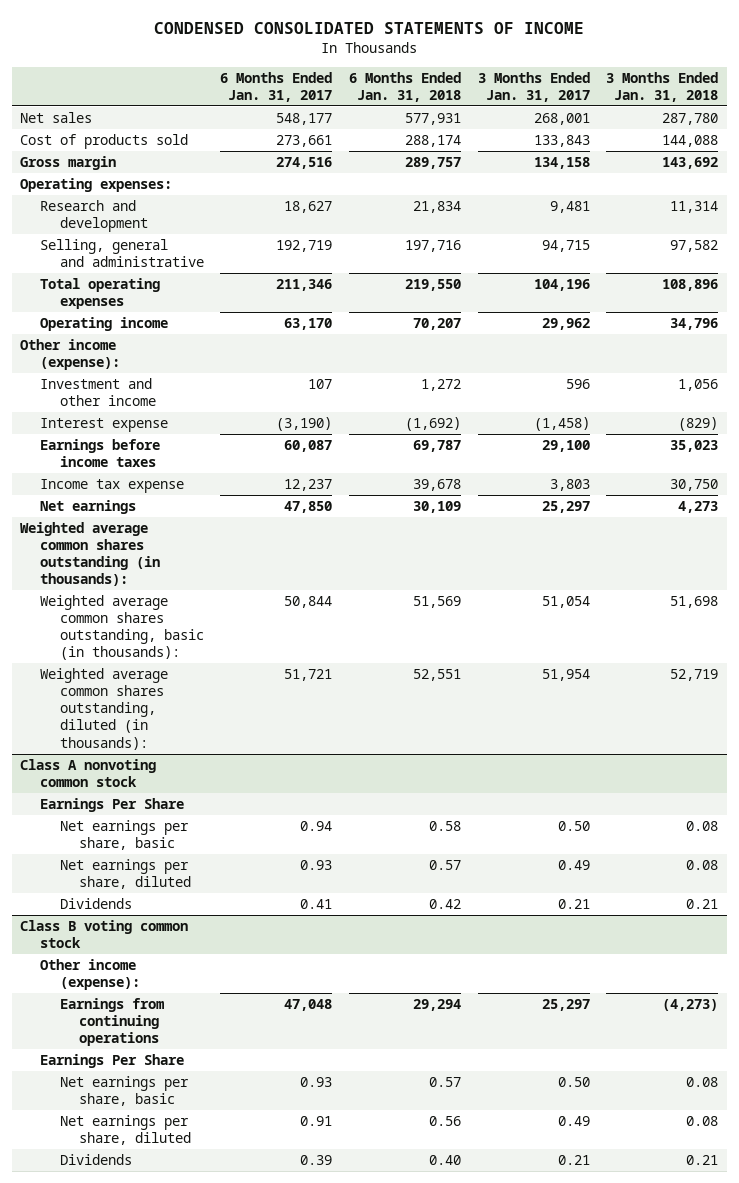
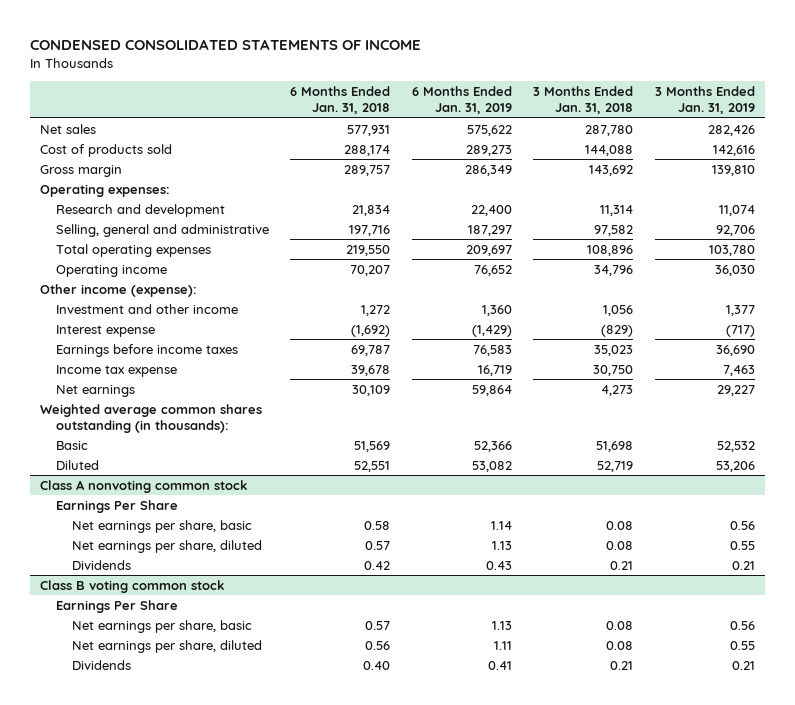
[220,71,333,102] 6 Months Ended Jan. 31, 2017 -> none
[477,71,590,102] 3 Months Ended Jan. 31, 2017 -> none
none -> [411,85,512,115] 6 Months Ended Jan. 31, 2019
none -> [654,85,755,115] 3 Months Ended Jan. 31, 2019
[39,594,204,661] Weighted average common shares outstanding, basic (in thousands): -> [56,440,89,450] Basic
[39,667,168,750] Weighted average common shares outstanding, diluted (in thousands): -> [56,459,100,470] Diluted
[39,958,140,991] Other income (expense): -> none
[59,997,164,1047] Earnings from continuing operations -> none

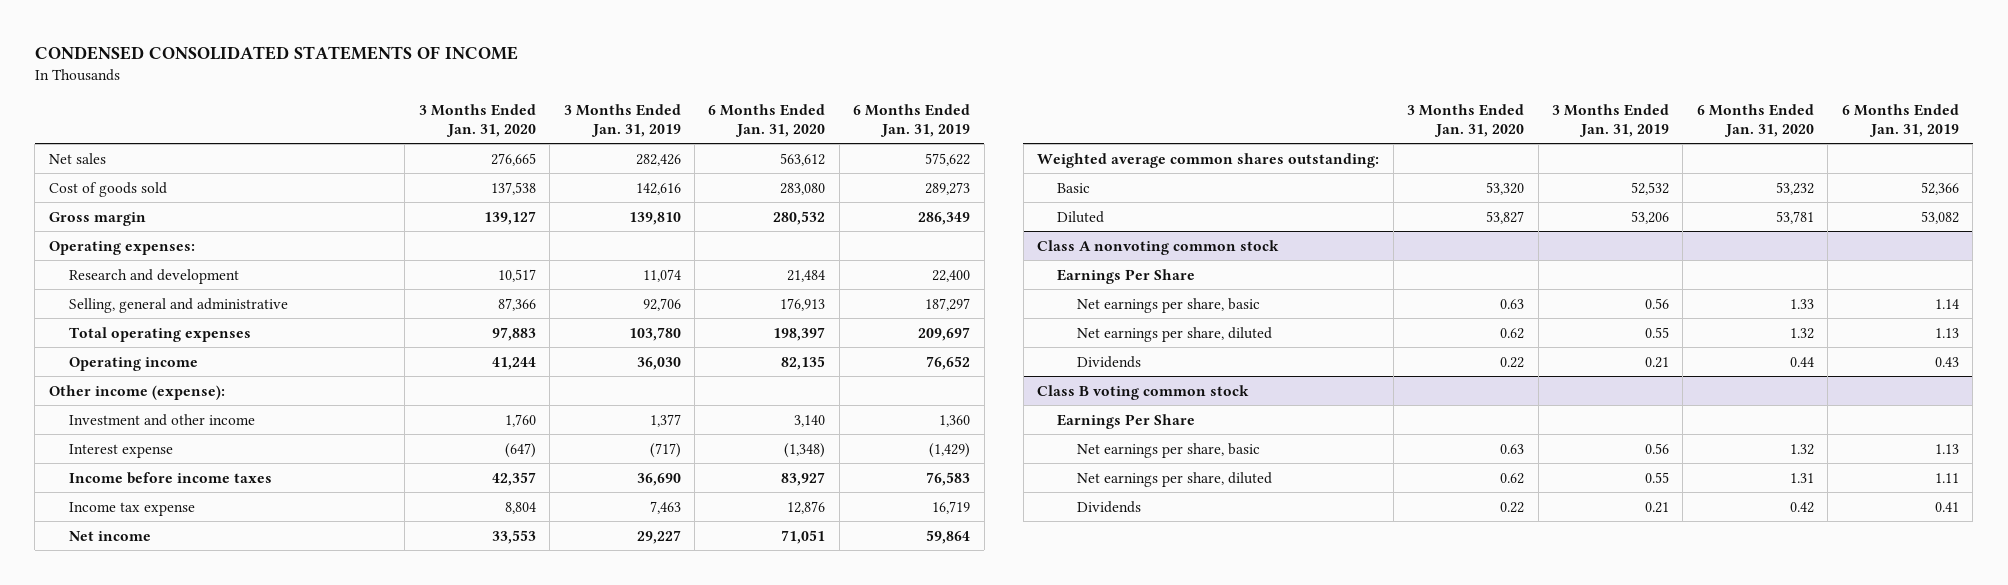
[290,85,391,115] 6 Months Ended Jan. 31, 2018 -> none
[533,85,634,115] 3 Months Ended Jan. 31, 2018 -> none
none -> [418,103,536,137] 3 Months Ended Jan. 31, 2020
none -> [708,103,826,137] 6 Months Ended Jan. 31, 2020
[40,143,173,157] Cost of products sold -> [48,181,167,197] Cost of goods sold
[56,343,239,357] Earnings before income taxes -> [68,471,272,484] Income before income taxes
[56,384,136,397] Net earnings -> [68,530,151,541] Net income
[40,403,263,434] Weighted average common shares outstanding (in thousands): -> [1037,152,1380,168] Weighted average common shares outstanding:

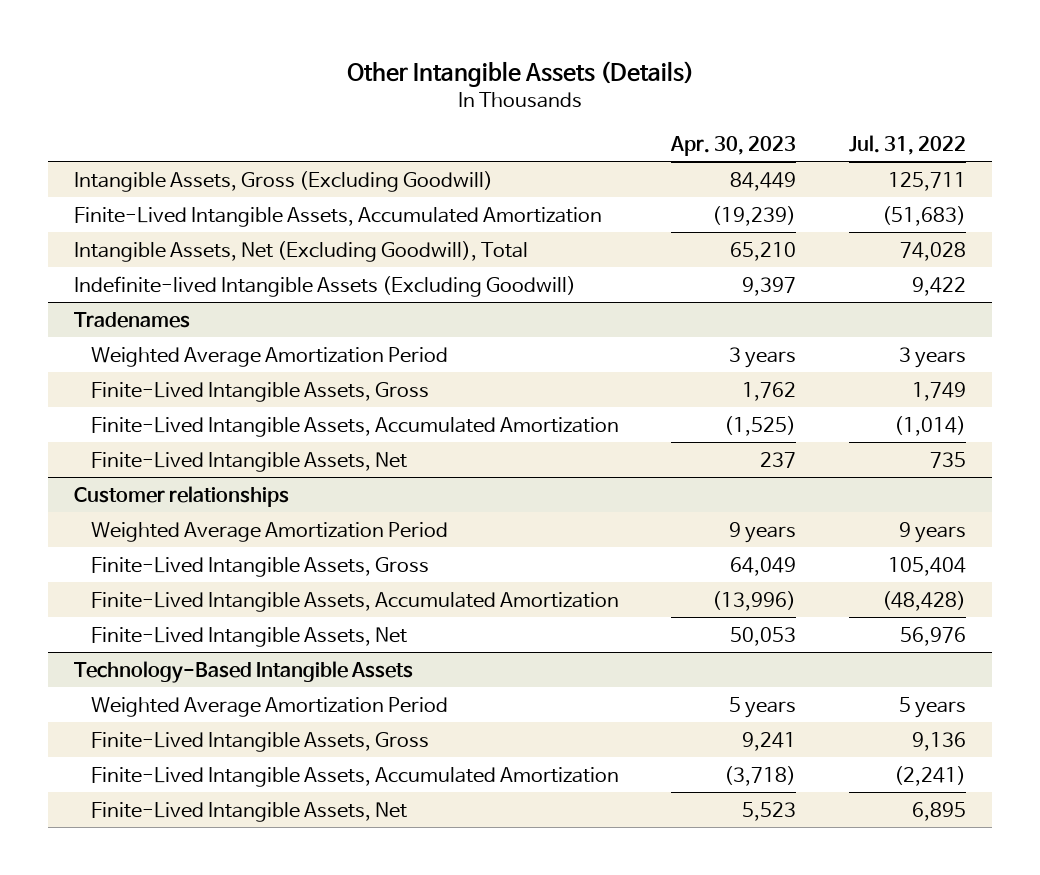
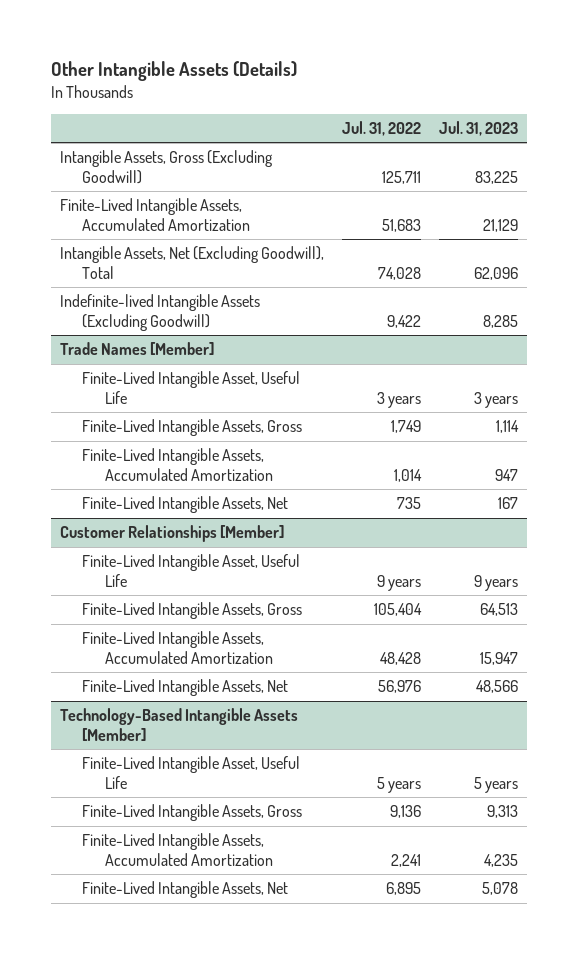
[670,136,797,157] Apr. 30, 2023 -> none
none -> [439,120,519,136] Jul. 31, 2023
[881,205,966,226] (51,683) -> [382,218,422,232] 51,683
[74,311,191,328] Tradenames -> [60,342,215,356] Trade Names [Member]
[91,346,449,367] Weighted Average Amortization Period -> [82,371,301,404] Finite-Lived Intangible Asset, Useful Life
[893,415,966,436] (1,014) -> [394,468,423,482] 1,014
[74,485,290,507] Customer relationships -> [60,525,285,543] Customer Relationships [Member]
[91,521,449,542] Weighted Average Amortization Period -> [82,554,301,587] Finite-Lived Intangible Asset, Useful Life
[881,590,966,611] (48,428) -> [380,651,422,665] 48,428
[74,660,414,683] Technology-Based Intangible Assets -> [60,708,299,741] Technology-Based Intangible Assets [Member]
[91,696,449,717] Weighted Average Amortization Period -> [82,756,301,789] Finite-Lived Intangible Asset, Useful Life
[893,765,966,786] (2,241) -> [391,853,422,867] 2,241

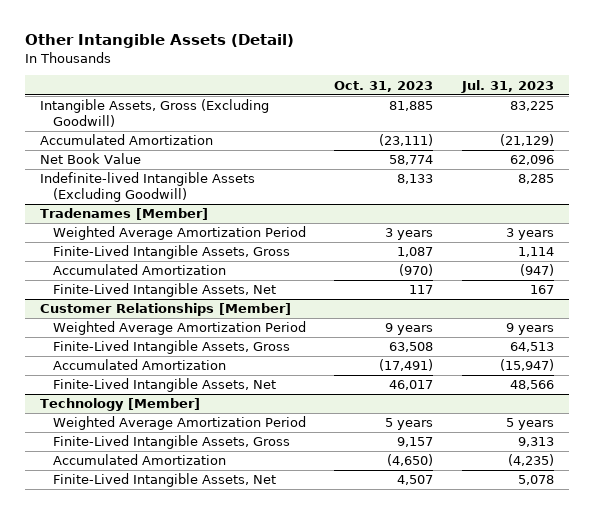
[51,61,298,82] Other Intangible Assets (Details) -> [25,34,295,49] Other Intangible Assets (Detail)
[342,120,422,136] Jul. 31, 2022 -> none
none -> [334,80,434,92] Oct. 31, 2023
[60,198,251,231] Finite-Lived Intangible Assets, Accumulated Amortization -> [39,134,213,146] Accumulated Amortization
[483,218,519,232] 21,129 -> [500,134,555,147] (21,129)
[60,246,325,279] Intangible Assets, Net (Excluding Goodwill), Total -> [39,153,141,165] Net Book Value
[60,342,215,356] Trade Names [Member] -> [39,208,208,221] Tradenames [Member]
[82,371,301,404] Finite-Lived Intangible Asset, Useful Life -> [52,226,306,241] Weighted Average Amortization Period
[82,448,273,481] Finite-Lived Intangible Assets, Accumulated Amortization -> [52,264,226,276] Accumulated Amortization
[495,468,519,481] 947 -> [520,264,555,277] (947)
[82,554,301,587] Finite-Lived Intangible Asset, Useful Life -> [52,321,306,336] Weighted Average Amortization Period
[82,631,273,664] Finite-Lived Intangible Assets, Accumulated Amortization -> [52,359,226,371] Accumulated Amortization
[480,651,519,665] 15,947 -> [500,359,555,372] (15,947)
[60,708,299,741] Technology-Based Intangible Assets [Member] -> [39,398,200,412] Technology [Member]
[82,756,301,789] Finite-Lived Intangible Asset, Useful Life -> [52,416,306,431] Weighted Average Amortization Period
[82,833,273,866] Finite-Lived Intangible Assets, Accumulated Amortization -> [52,454,226,466] Accumulated Amortization
[484,853,519,867] 4,235 -> [508,454,555,467] (4,235)

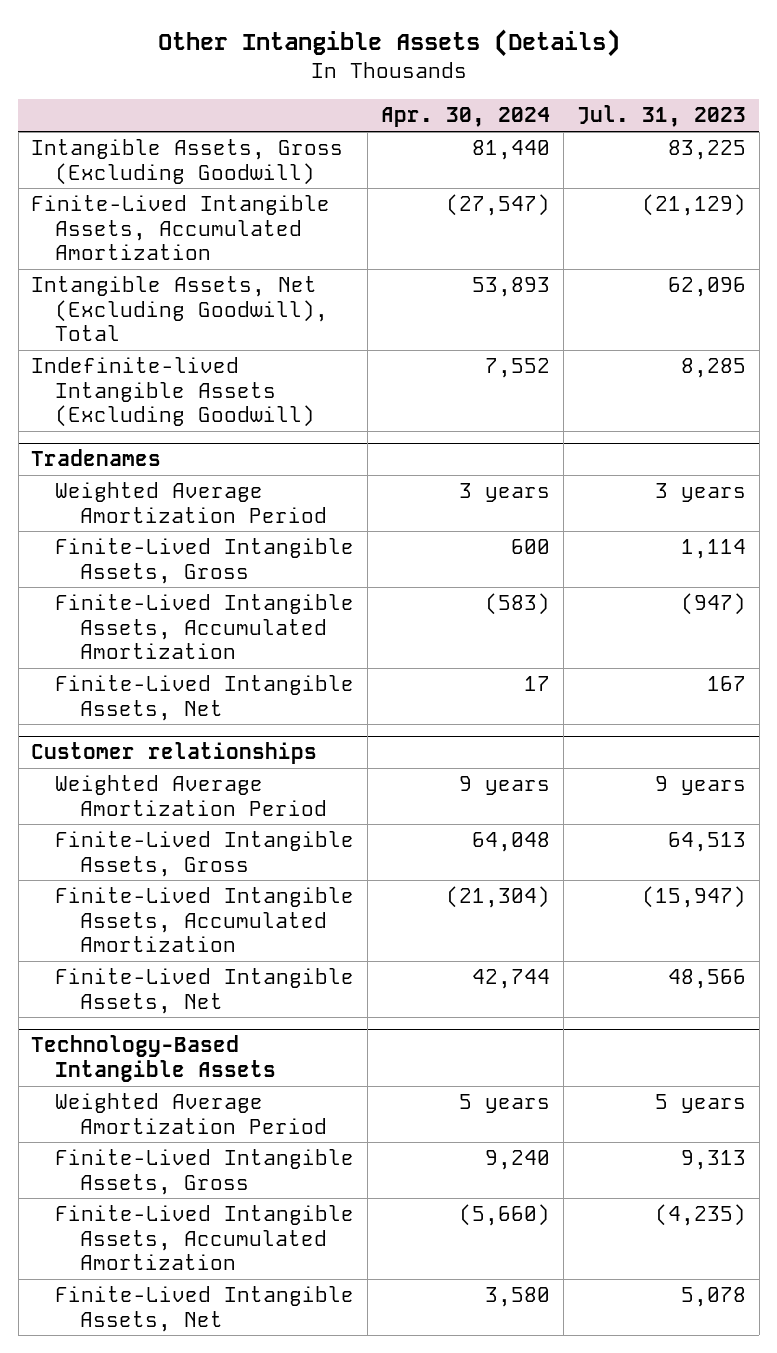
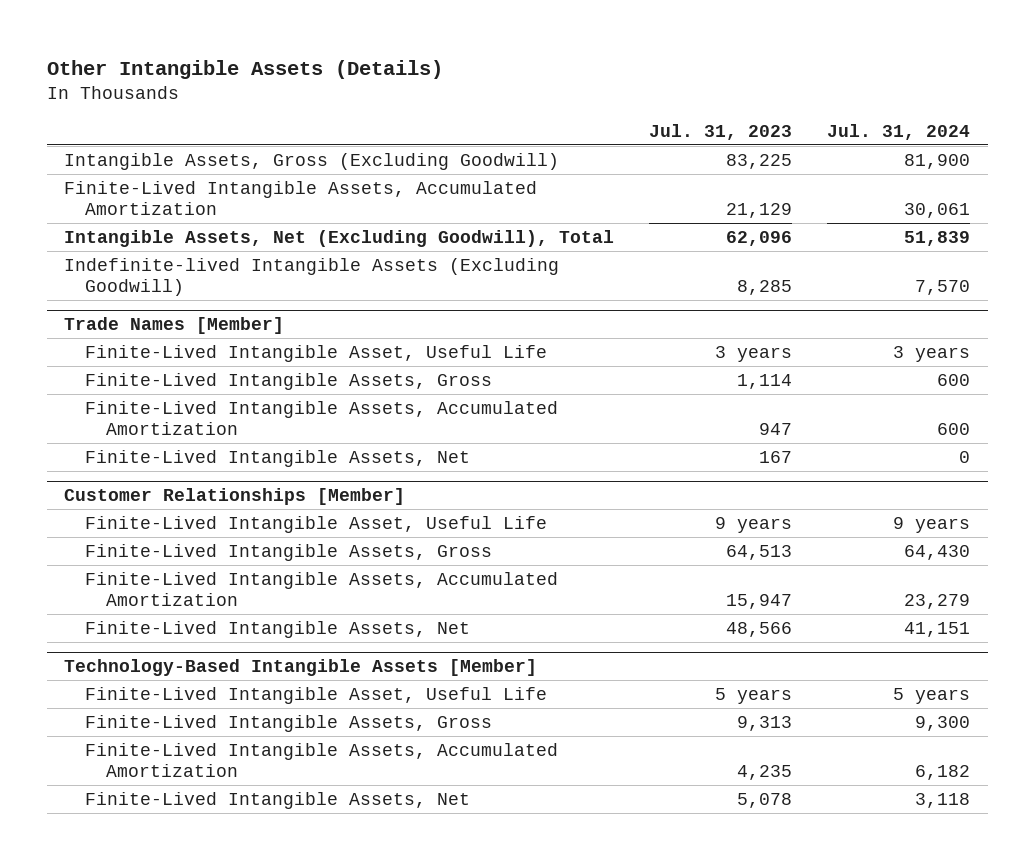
[381,107,551,128] Apr. 30, 2024 -> none
none -> [827,123,971,140] Jul. 31, 2024
[641,194,746,217] (21,129) -> [726,202,793,218] 21,129
[31,449,162,467] Tradenames -> [64,317,285,335] Trade Names [Member]
[55,482,327,523] Weighted Average Amortization Period -> [84,344,547,362] Finite-Lived Intangible Asset, Useful Life
[680,593,746,616] (947) -> [759,422,793,435] 947
[31,742,318,765] Customer relationships -> [64,488,406,506] Customer Relationships [Member]
[55,775,327,816] Weighted Average Amortization Period -> [84,515,547,533] Finite-Lived Intangible Asset, Useful Life
[641,886,746,909] (15,947) -> [726,593,793,609] 15,947
[31,1035,277,1082] Technology-Based Intangible Assets -> [64,659,538,677] Technology-Based Intangible Assets [Member]
[55,1093,327,1134] Weighted Average Amortization Period -> [84,686,547,704] Finite-Lived Intangible Asset, Useful Life
[654,1204,746,1227] (4,235) -> [737,764,793,780] 4,235

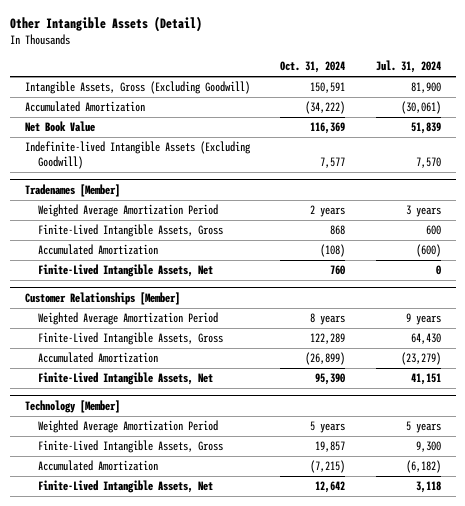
[46,59,443,79] Other Intangible Assets (Details) -> [9,15,202,32] Other Intangible Assets (Detail)
[649,123,793,140] Jul. 31, 2023 -> none
none -> [280,61,346,74] Oct. 31, 2024
[64,180,538,215] Finite-Lived Intangible Assets, Accumulated Amortization -> [24,101,145,113] Accumulated Amortization
[904,202,971,218] 30,061 -> [400,101,441,115] (30,061)
[64,229,615,247] Intangible Assets, Net (Excluding Goodwill), Total -> [24,121,95,133] Net Book Value
[64,317,285,335] Trade Names [Member] -> [24,183,120,197] Tradenames [Member]
[84,344,547,362] Finite-Lived Intangible Asset, Useful Life -> [37,204,218,218] Weighted Average Amortization Period
[84,400,558,435] Finite-Lived Intangible Assets, Accumulated Amortization -> [37,244,158,256] Accumulated Amortization
[937,422,971,435] 600 -> [415,244,441,258] (600)
[84,515,547,533] Finite-Lived Intangible Asset, Useful Life -> [37,312,218,326] Weighted Average Amortization Period
[84,571,558,606] Finite-Lived Intangible Assets, Accumulated Amortization -> [37,352,158,364] Accumulated Amortization
[904,593,971,609] 23,279 -> [400,352,441,366] (23,279)
[64,659,538,677] Technology-Based Intangible Assets [Member] -> [24,399,120,413] Technology [Member]
[84,686,547,704] Finite-Lived Intangible Asset, Useful Life -> [37,420,218,434] Weighted Average Amortization Period
[84,742,558,777] Finite-Lived Intangible Assets, Accumulated Amortization -> [37,460,158,472] Accumulated Amortization
[915,764,971,780] 6,182 -> [405,460,441,474] (6,182)

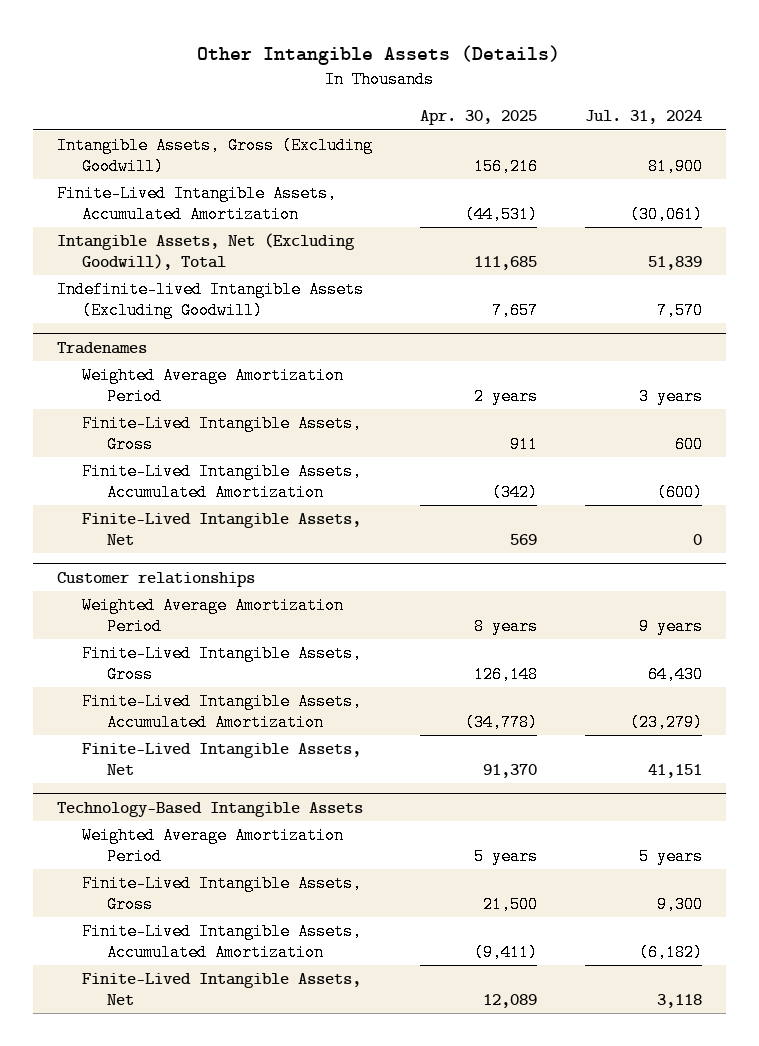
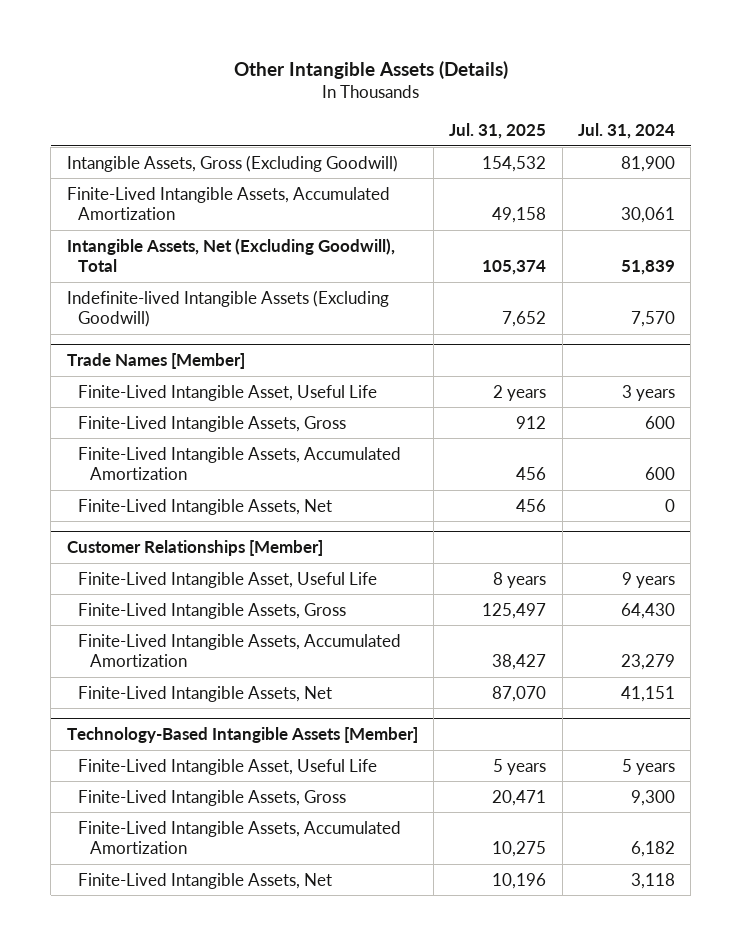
[419,110,537,126] Apr. 30, 2025 -> none
none -> [449,122,547,139] Jul. 31, 2025
[630,205,704,223] (30,061) -> [621,207,676,224] 30,061
[56,341,147,354] Tradenames -> [66,352,245,369] Trade Names [Member]
[81,367,344,405] Weighted Average Amortization Period -> [78,384,378,401] Finite-Lived Intangible Asset, Useful Life
[657,483,704,501] (600) -> [645,467,676,481] 600
[56,571,255,587] Customer relationships -> [66,539,323,556] Customer Relationships [Member]
[81,597,344,635] Weighted Average Amortization Period -> [78,571,378,588] Finite-Lived Intangible Asset, Useful Life
[630,713,704,731] (23,279) -> [621,654,676,671] 23,279
[56,801,363,817] Technology-Based Intangible Assets -> [66,726,418,743] Technology-Based Intangible Assets [Member]
[81,827,344,865] Weighted Average Amortization Period -> [78,758,378,775] Finite-Lived Intangible Asset, Useful Life
[639,943,704,961] (6,182) -> [631,841,676,858] 6,182

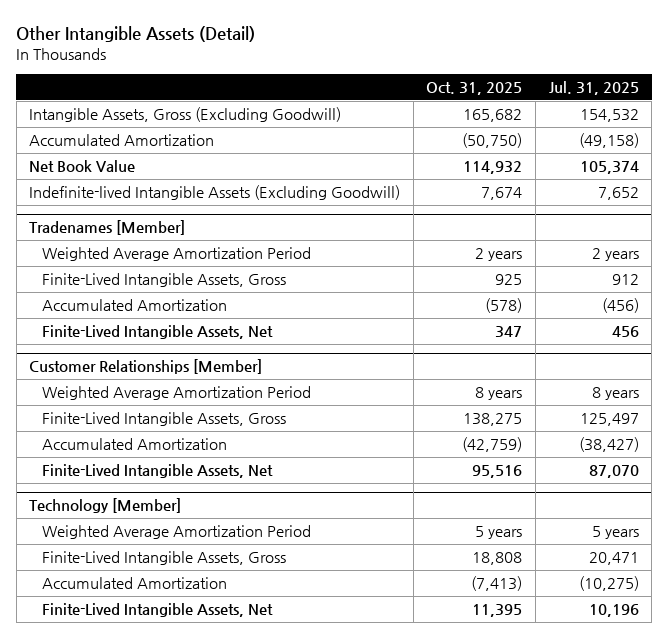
[233,61,508,80] Other Intangible Assets (Details) -> [16,26,256,43] Other Intangible Assets (Detail)
[578,122,676,139] Jul. 31, 2024 -> none
none -> [426,82,523,96] Oct. 31, 2025
[66,186,390,221] Finite-Lived Intangible Assets, Accumulated Amortization -> [29,134,215,147] Accumulated Amortization
[492,207,547,224] 49,158 -> [578,133,639,149] (49,158)
[66,237,395,273] Intangible Assets, Net (Excluding Goodwill), Total -> [29,160,136,173] Net Book Value
[66,352,245,369] Trade Names [Member] -> [29,220,186,236] Tradenames [Member]
[78,384,378,401] Finite-Lived Intangible Asset, Useful Life -> [41,247,311,262] Weighted Average Amortization Period
[78,446,402,481] Finite-Lived Intangible Assets, Accumulated Amortization -> [41,299,227,312] Accumulated Amortization
[516,467,547,481] 456 -> [601,298,639,314] (456)
[78,571,378,588] Finite-Lived Intangible Asset, Useful Life -> [41,386,311,401] Weighted Average Amortization Period
[78,633,402,668] Finite-Lived Intangible Assets, Accumulated Amortization -> [41,438,227,451] Accumulated Amortization
[492,654,547,671] 38,427 -> [578,437,639,453] (38,427)
[66,726,418,743] Technology-Based Intangible Assets [Member] -> [29,498,182,514] Technology [Member]
[78,758,378,775] Finite-Lived Intangible Asset, Useful Life -> [41,525,311,540] Weighted Average Amortization Period
[78,820,402,855] Finite-Lived Intangible Assets, Accumulated Amortization -> [41,577,227,590] Accumulated Amortization
[492,841,547,858] 10,275 -> [578,576,639,592] (10,275)

